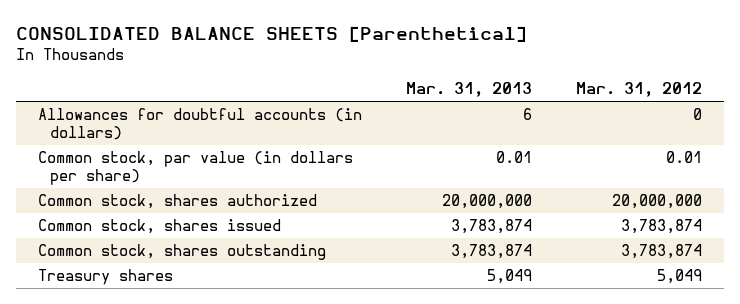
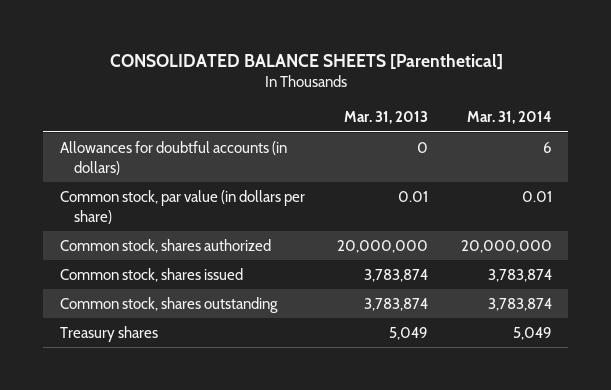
[575,82,702,98] Mar. 31, 2012 -> none
none -> [466,111,552,125] Mar. 31, 2014
[523,108,533,121] 6 -> [417,141,429,153] 0

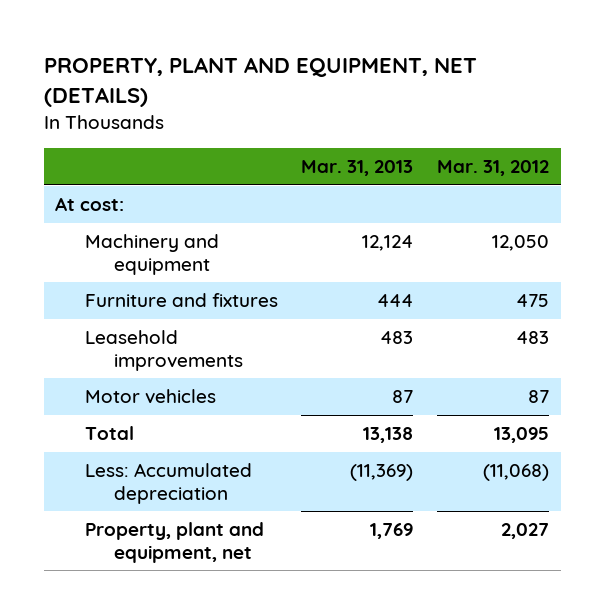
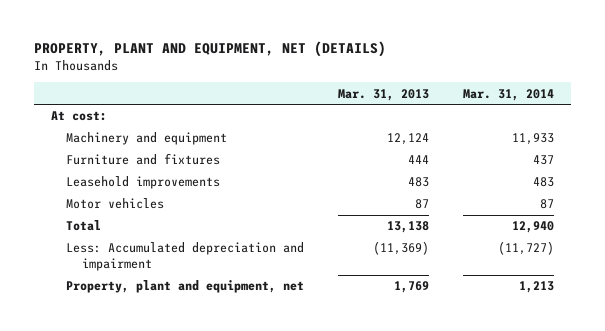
[436,159,549,176] Mar. 31, 2012 -> none
none -> [463,88,555,101] Mar. 31, 2014
[84,463,252,504] Less: Accumulated depreciation -> [66,242,305,271] Less: Accumulated depreciation and impairment

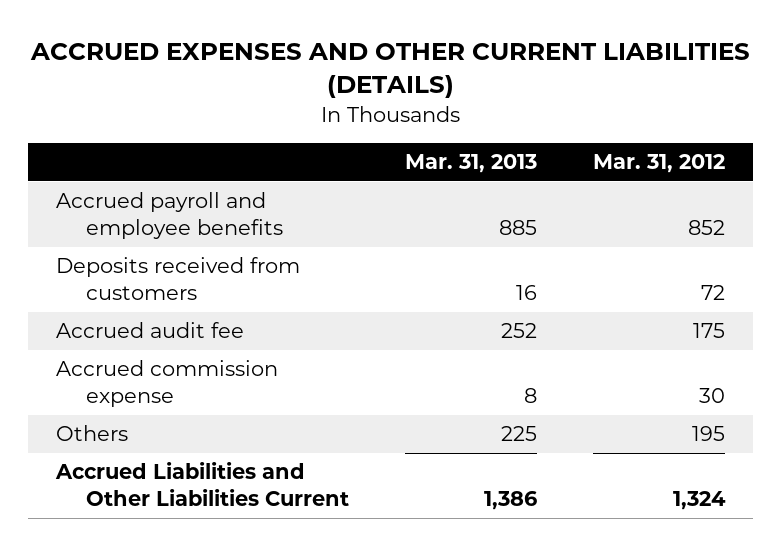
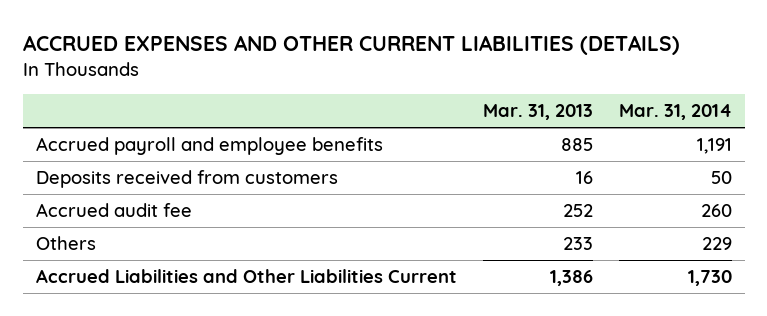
[593,154,726,174] Mar. 31, 2012 -> none
none -> [618,104,732,121] Mar. 31, 2014
[55,360,278,408] Accrued commission expense -> none
[501,426,538,442] 225 -> [562,237,593,251] 233

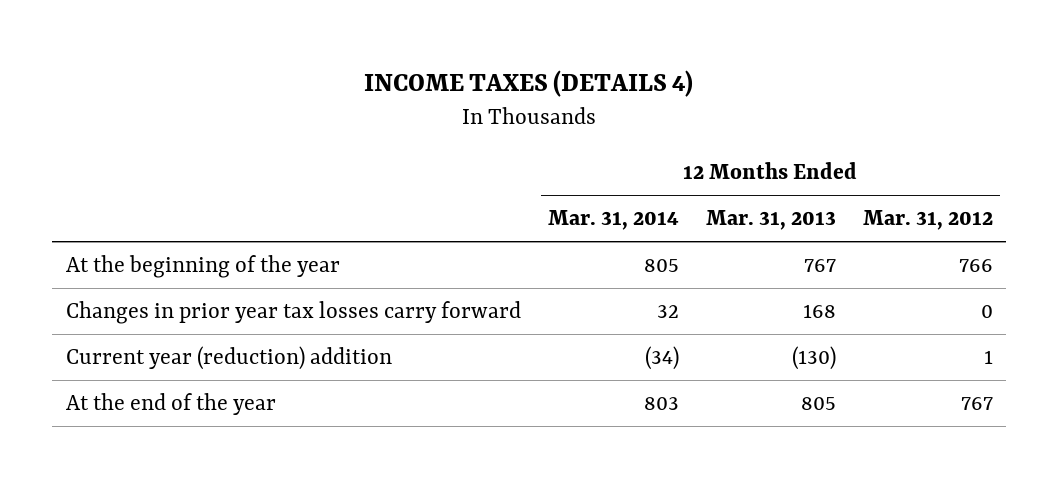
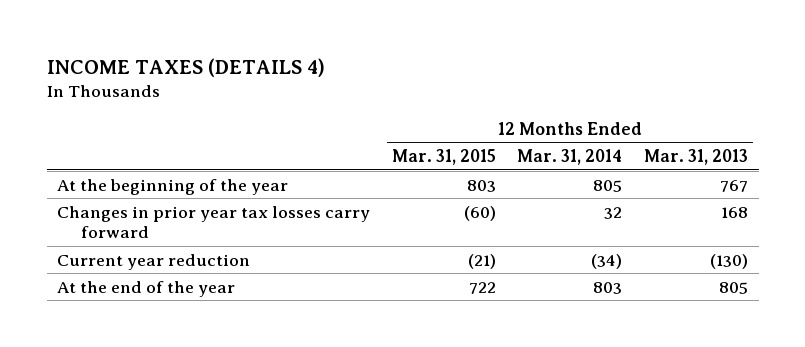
[862,210,993,231] Mar. 31, 2012 -> none
none -> [391,149,496,166] Mar. 31, 2015
[65,346,392,371] Current year (reduction) addition -> [57,253,251,270] Current year reduction

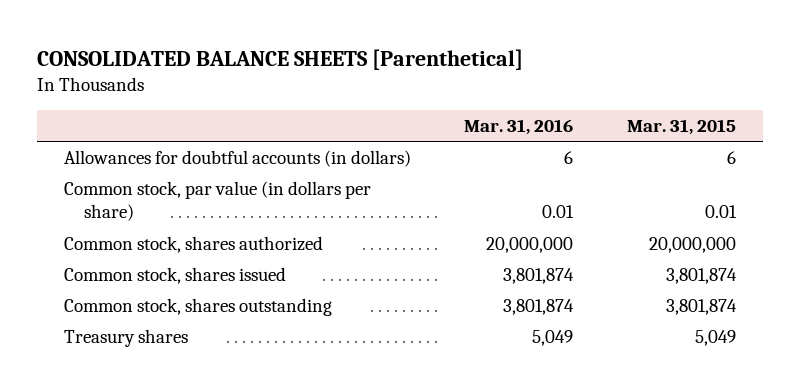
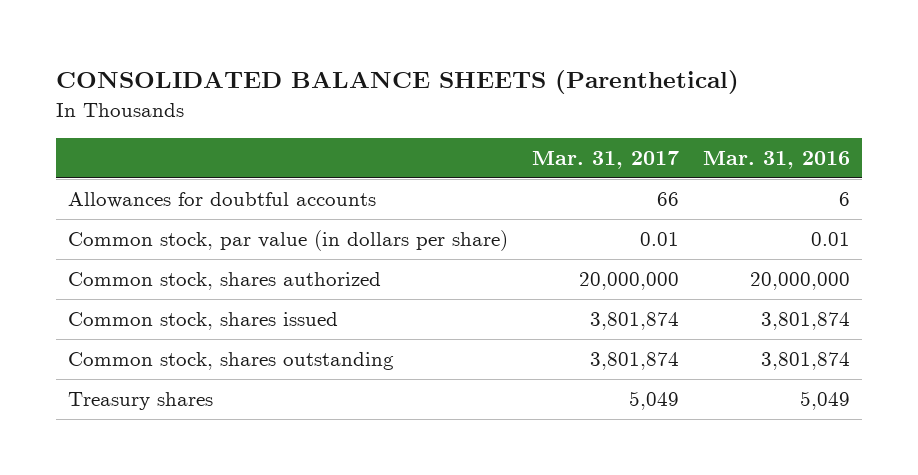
[36,48,523,70] CONSOLIDATED BALANCE SHEETS [Parenthetical] -> [56,70,740,95] CONSOLIDATED BALANCE SHEETS (Parenthetical)
[627,118,737,135] Mar. 31, 2015 -> none
none -> [532,150,680,169] Mar. 31, 2017
[63,150,411,168] Allowances for doubtful accounts (in dollars) -> [68,192,377,209] Allowances for doubtful accounts

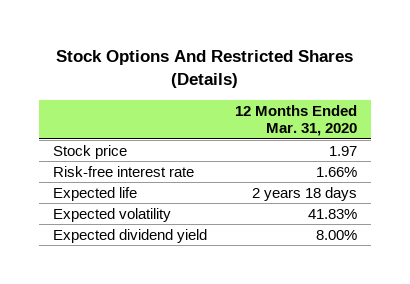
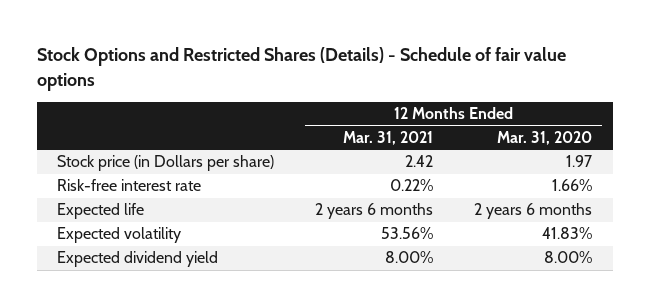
[56,50,354,89] Stock Options And Restricted Shares (Details) -> [36,47,566,91] Stock Options and Restricted Shares (Details) - Schedule of fair value options
none -> [343,130,434,145] Mar. 31, 2021
[53,144,128,159] Stock price -> [57,155,275,172] Stock price (in Dollars per share)
[252,186,358,201] 2 years 18 days -> [474,203,593,220] 2 years 6 months

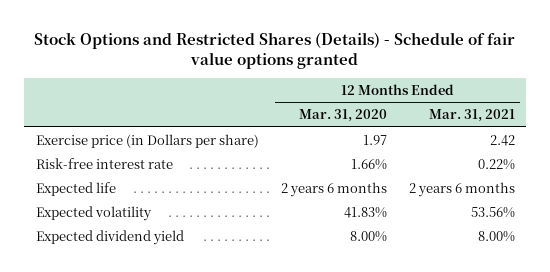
[36,47,566,91] Stock Options and Restricted Shares (Details) - Schedule of fair value options -> [34,31,516,69] Stock Options and Restricted Shares (Details) - Schedule of fair value options granted
[57,155,275,172] Stock price (in Dollars per share) -> [35,133,259,148] Exercise price (in Dollars per share)

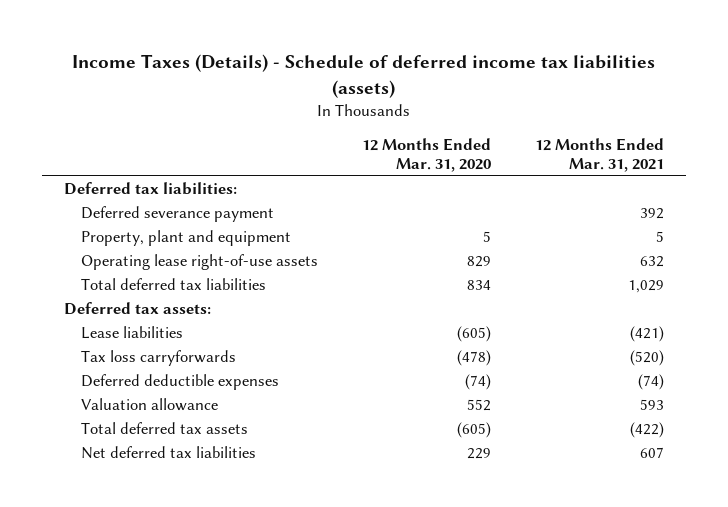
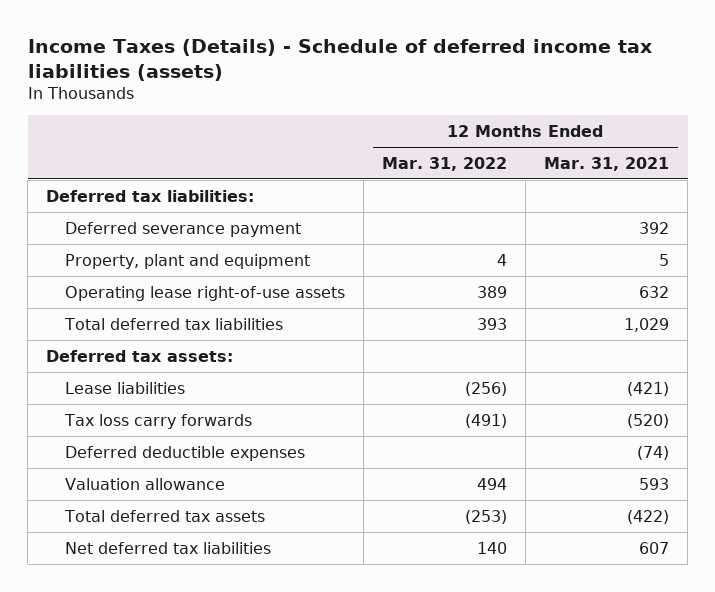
[362,137,492,173] 12 Months Ended Mar. 31, 2020 -> none
none -> [381,156,507,171] Mar. 31, 2022
[81,350,237,367] Tax loss carryforwards -> [63,413,252,429] Tax loss carry forwards

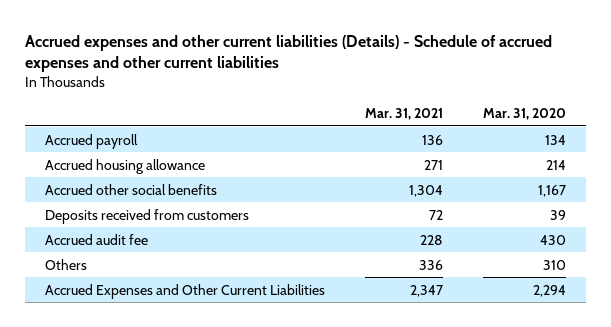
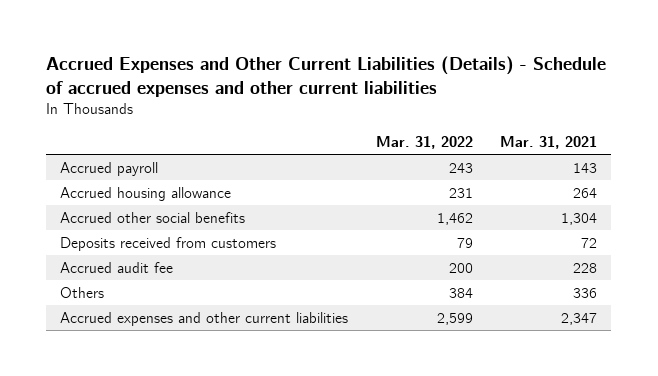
[25,34,553,73] Accrued expenses and other current liabilities (Details) - Schedule of accrued expenses and other current liabilities -> [46,56,607,97] Accrued Expenses and Other Current Liabilities (Details) - Schedule of accrued expenses and other current liabilities
[482,108,566,121] Mar. 31, 2020 -> none
none -> [375,136,473,150] Mar. 31, 2022
[422,134,444,145] 136 -> [573,162,598,173] 143
[424,159,444,170] 271 -> [573,187,598,198] 264
[45,283,326,299] Accrued Expenses and Other Current Liabilities -> [60,311,349,326] Accrued expenses and other current liabilities

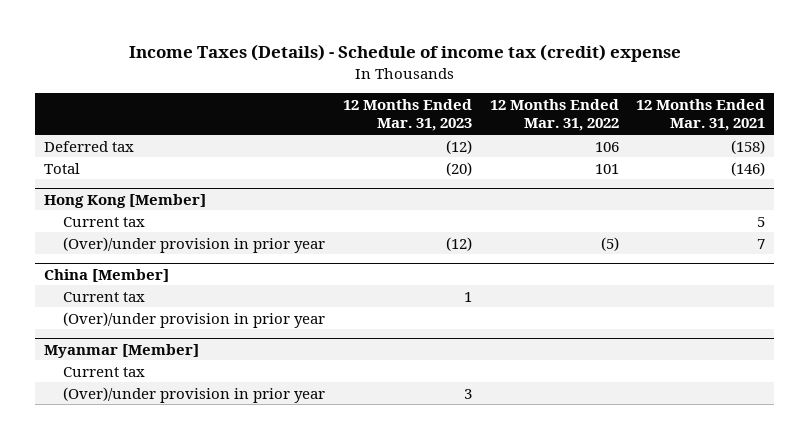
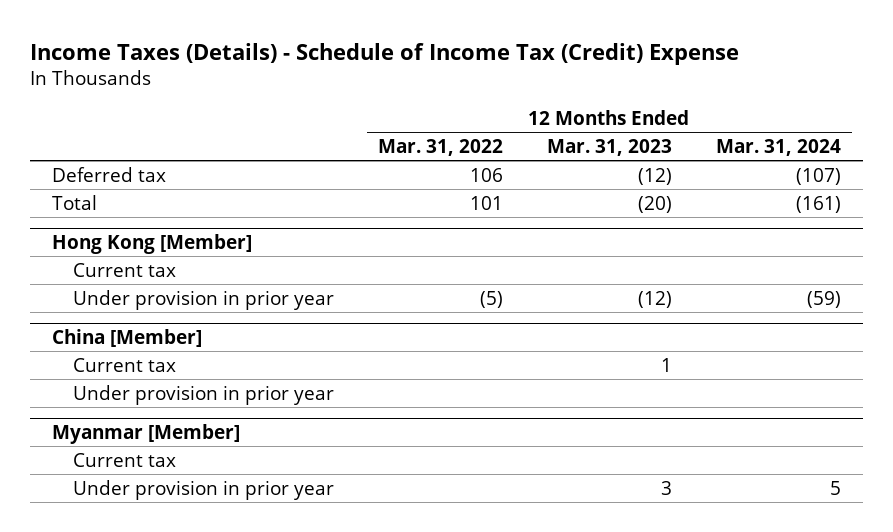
[128,44,681,63] Income Taxes (Details) - Schedule of income tax (credit) expense -> [30,42,740,65] Income Taxes (Details) - Schedule of Income Tax (Credit) Expense
[636,99,766,132] 12 Months Ended Mar. 31, 2021 -> none
none -> [715,138,841,156] Mar. 31, 2024
[63,236,326,253] (Over)/under provision in prior year -> [72,289,334,310] Under provision in prior year
[63,311,326,328] (Over)/under provision in prior year -> [72,384,334,405] Under provision in prior year
[63,386,326,403] (Over)/under provision in prior year -> [72,479,334,500] Under provision in prior year

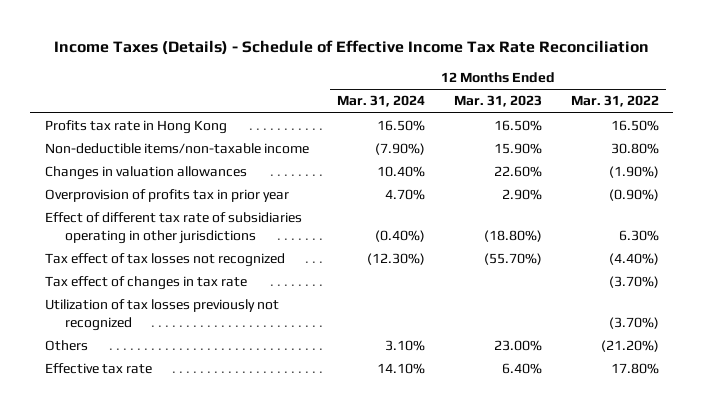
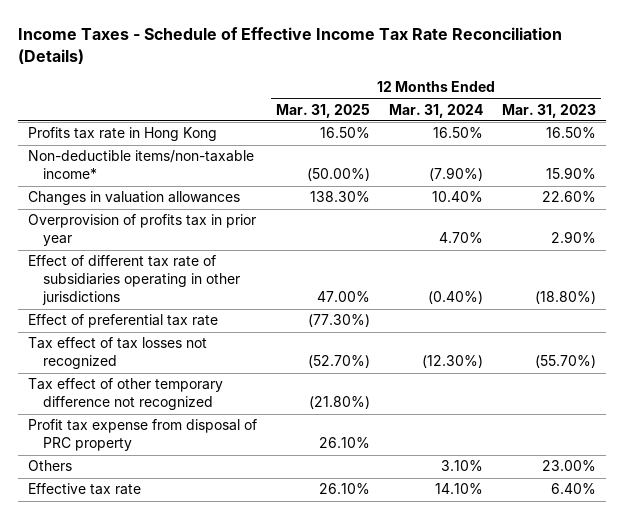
[53,40,649,56] Income Taxes (Details) - Schedule of Effective Income Tax Rate Reconciliation -> [18,26,563,64] Income Taxes - Schedule of Effective Income Tax Rate Reconciliation (Details)
[570,95,659,108] Mar. 31, 2022 -> none
none -> [275,103,370,118] Mar. 31, 2025
[44,143,309,155] Non-deductible items/non-taxable income -> [27,150,254,180] Non-deductible items/non-taxable income*
none -> [27,314,218,329] Effect of preferential tax rate
[44,276,247,291] Tax effect of changes in tax rate -> none
[44,299,279,331] Utilization of tax losses previously not recognized -> [27,378,223,411] Tax effect of other temporary difference not recognized
none -> [27,419,257,452] Profit tax expense from disposal of PRC property

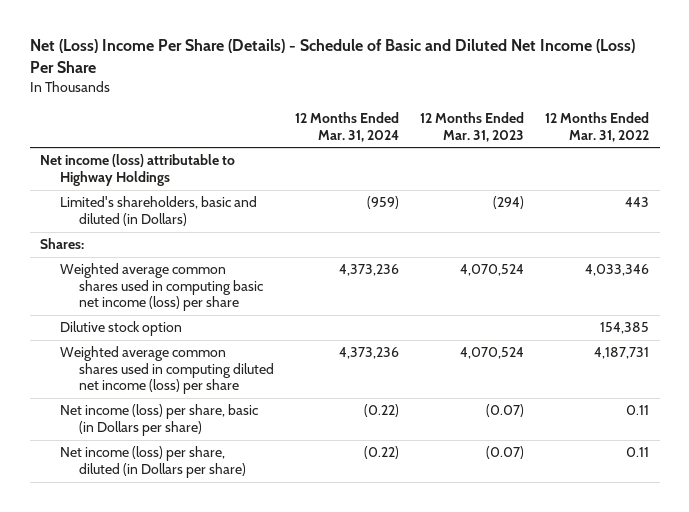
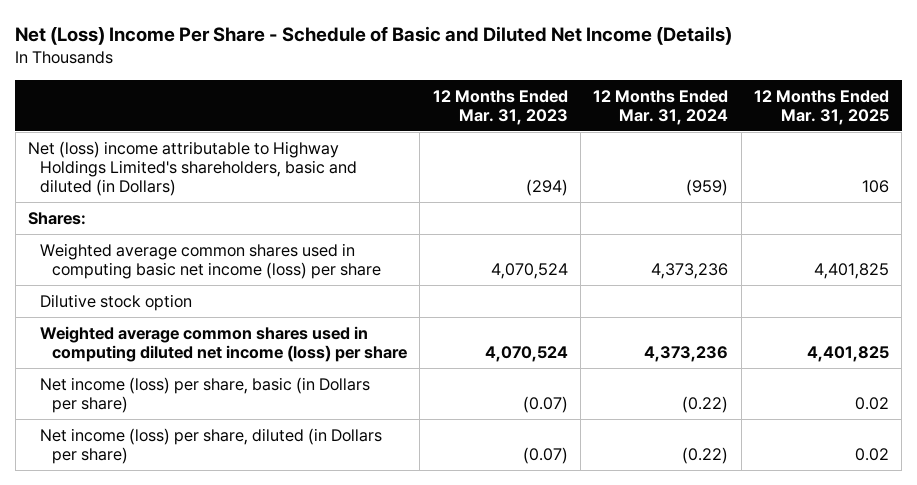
[29,39,635,74] Net (Loss) Income Per Share (Details) - Schedule of Basic and Diluted Net Income (Loss) Per Share -> [15,26,733,46] Net (Loss) Income Per Share - Schedule of Basic and Diluted Net Income (Details)
[545,112,650,142] 12 Months Ended Mar. 31, 2022 -> none
none -> [753,89,889,125] 12 Months Ended Mar. 31, 2025
[40,154,236,186] Net income (loss) attributable to Highway Holdings -> none
[59,196,257,226] Limited's shareholders, basic and diluted (in Dollars) -> [28,140,358,197] Net (loss) income attributable to Highway Holdings Limited's shareholders, basic and diluted (in Dollars)

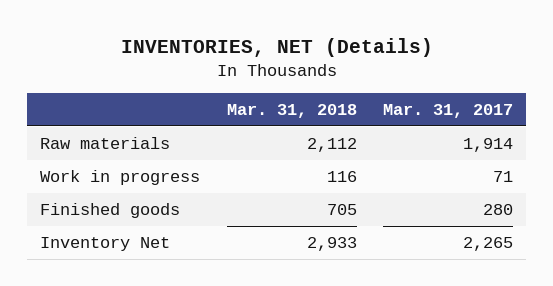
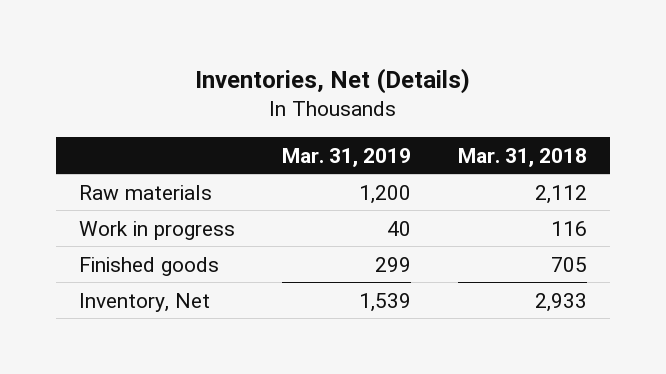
[120,38,433,58] INVENTORIES, NET (Details) -> [194,67,470,94] Inventories, Net (Details)
[382,103,513,118] Mar. 31, 2017 -> none
none -> [281,147,411,167] Mar. 31, 2019
[40,236,171,251] Inventory Net -> [78,292,210,312] Inventory, Net

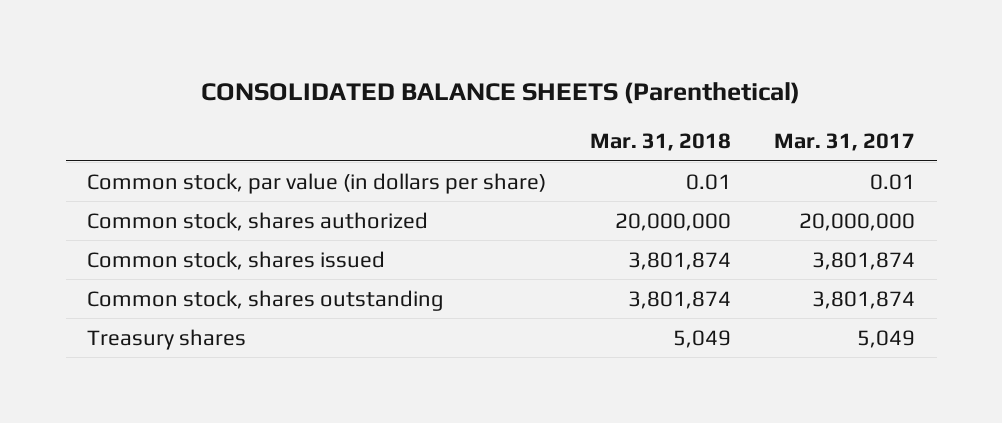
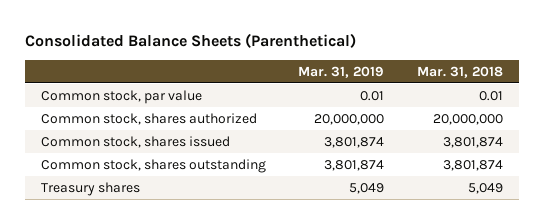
[201,81,801,104] CONSOLIDATED BALANCE SHEETS (Parenthetical) -> [24,33,356,49] Consolidated Balance Sheets (Parenthetical)
[774,133,916,152] Mar. 31, 2017 -> none
none -> [298,65,385,78] Mar. 31, 2019
[87,172,547,194] Common stock, par value (in dollars per share) -> [40,89,202,104] Common stock, par value

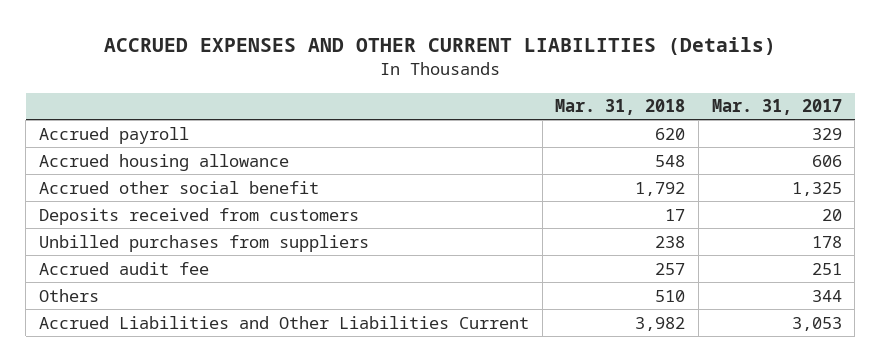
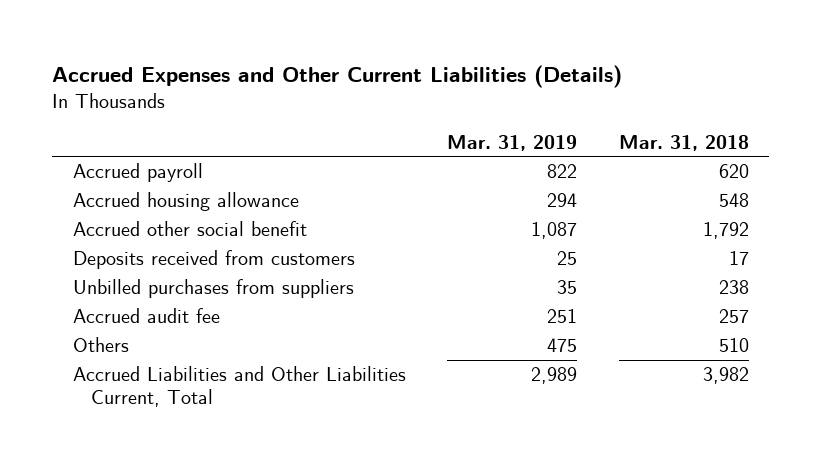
[104,37,777,56] ACCRUED EXPENSES AND OTHER CURRENT LIABILITIES (Details) -> [52,65,623,89] Accrued Expenses and Other Current Liabilities (Details)
[711,99,842,116] Mar. 31, 2017 -> none
none -> [447,134,578,151] Mar. 31, 2019
[39,315,530,329] Accrued Liabilities and Other Liabilities Current -> [73,366,407,408] Accrued Liabilities and Other Liabilities Current, Total

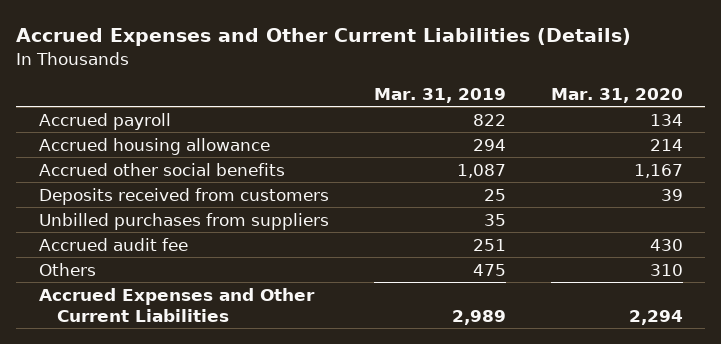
[618,134,749,151] Mar. 31, 2018 -> none
none -> [550,87,683,103] Mar. 31, 2020
[73,221,308,237] Accrued other social benefit -> [38,162,285,176] Accrued other social benefits
[73,366,407,408] Accrued Liabilities and Other Liabilities Current, Total -> [38,287,315,322] Accrued Expenses and Other Current Liabilities

